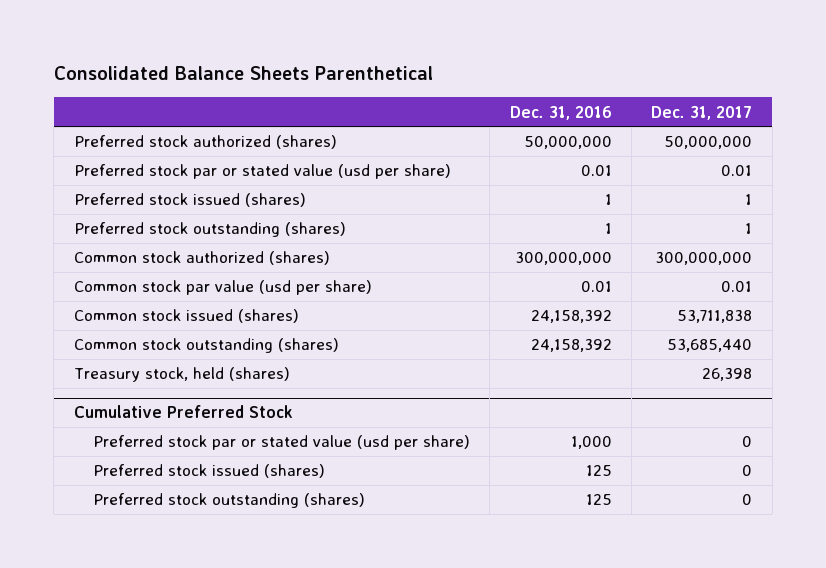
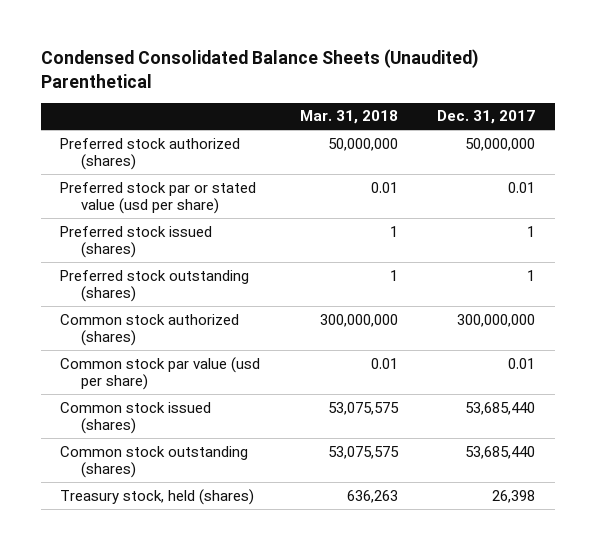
[53,66,433,81] Consolidated Balance Sheets Parenthetical -> [40,49,479,88] Condensed Consolidated Balance Sheets (Unaudited) Parenthetical
[509,105,612,120] Dec. 31, 2016 -> none
none -> [299,110,398,125] Mar. 31, 2018
[677,310,753,324] 53,711,838 -> [464,401,535,415] 53,685,440
[73,405,293,419] Cumulative Preferred Stock -> none
[92,435,470,451] Preferred stock par or stated value (usd per share) -> none
[92,464,325,479] Preferred stock issued (shares) -> none
[92,493,365,509] Preferred stock outstanding (shares) -> none

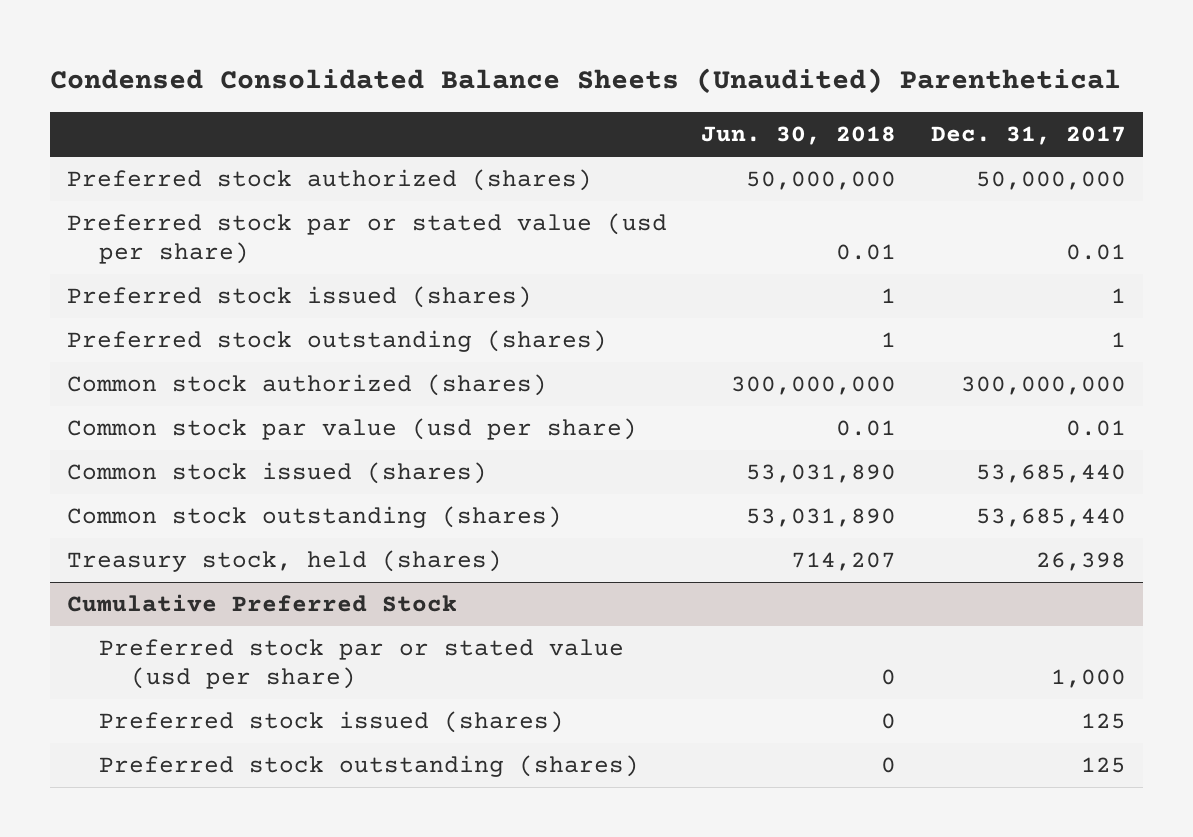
[299,110,398,125] Mar. 31, 2018 -> none
none -> [701,126,897,146] Jun. 30, 2018
none -> [66,593,457,612] Cumulative Preferred Stock
none -> [98,638,624,690] Preferred stock par or stated value (usd per share)
none -> [98,710,564,733] Preferred stock issued (shares)
none -> [98,754,639,777] Preferred stock outstanding (shares)

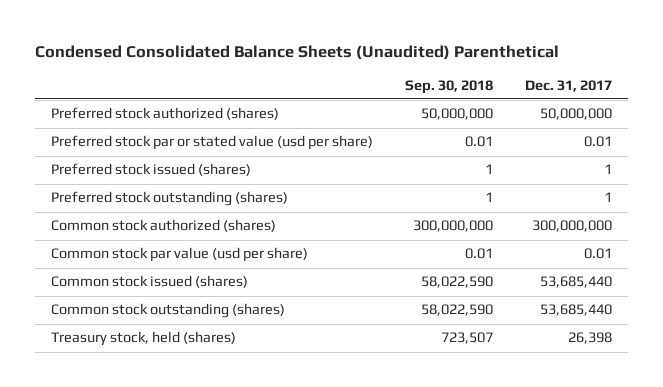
[701,126,897,146] Jun. 30, 2018 -> none
none -> [404,79,493,94] Sep. 30, 2018
[66,593,457,612] Cumulative Preferred Stock -> none
[98,638,624,690] Preferred stock par or stated value (usd per share) -> none
[98,710,564,733] Preferred stock issued (shares) -> none
[98,754,639,777] Preferred stock outstanding (shares) -> none

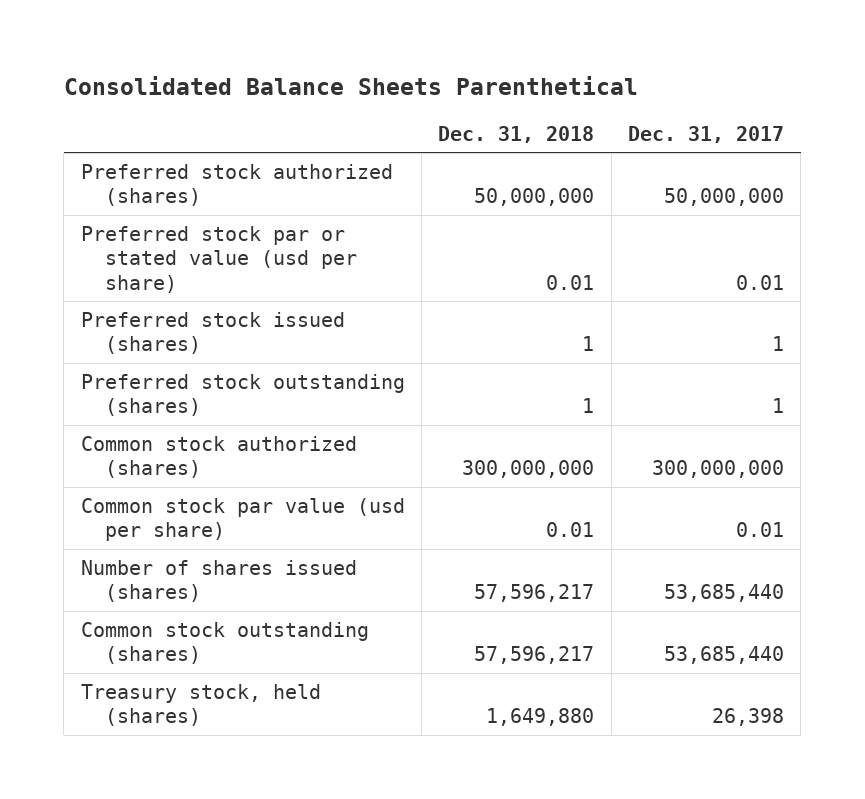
[34,44,559,60] Condensed Consolidated Balance Sheets (Unaudited) Parenthetical -> [63,75,638,95] Consolidated Balance Sheets Parenthetical
[404,79,493,94] Sep. 30, 2018 -> none
none -> [438,125,595,143] Dec. 31, 2018
[50,275,248,289] Common stock issued (shares) -> [80,559,357,603] Number of shares issued (shares)

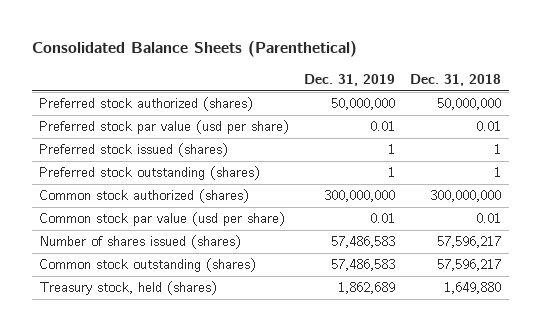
[63,75,638,95] Consolidated Balance Sheets Parenthetical -> [31,41,357,58] Consolidated Balance Sheets (Parenthetical)
[628,125,785,143] Dec. 31, 2017 -> none
none -> [304,73,396,86] Dec. 31, 2019
[80,225,357,293] Preferred stock par or stated value (usd per share) -> [39,120,290,135] Preferred stock par value (usd per share)

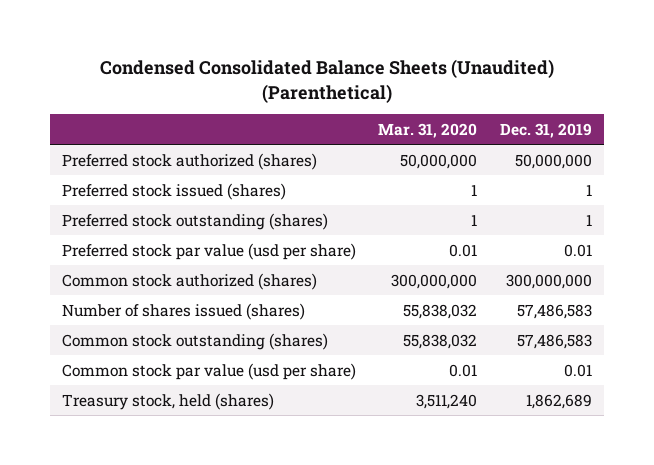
[31,41,357,58] Consolidated Balance Sheets (Parenthetical) -> [99,59,554,103] Condensed Consolidated Balance Sheets (Unaudited) (Parenthetical)
[410,73,502,86] Dec. 31, 2018 -> none
none -> [378,122,478,138] Mar. 31, 2020
[39,120,290,135] Preferred stock par value (usd per share) -> [61,242,356,260] Preferred stock par value (usd per share)
[39,212,286,227] Common stock par value (usd per share) -> [61,362,356,380] Common stock par value (usd per share)

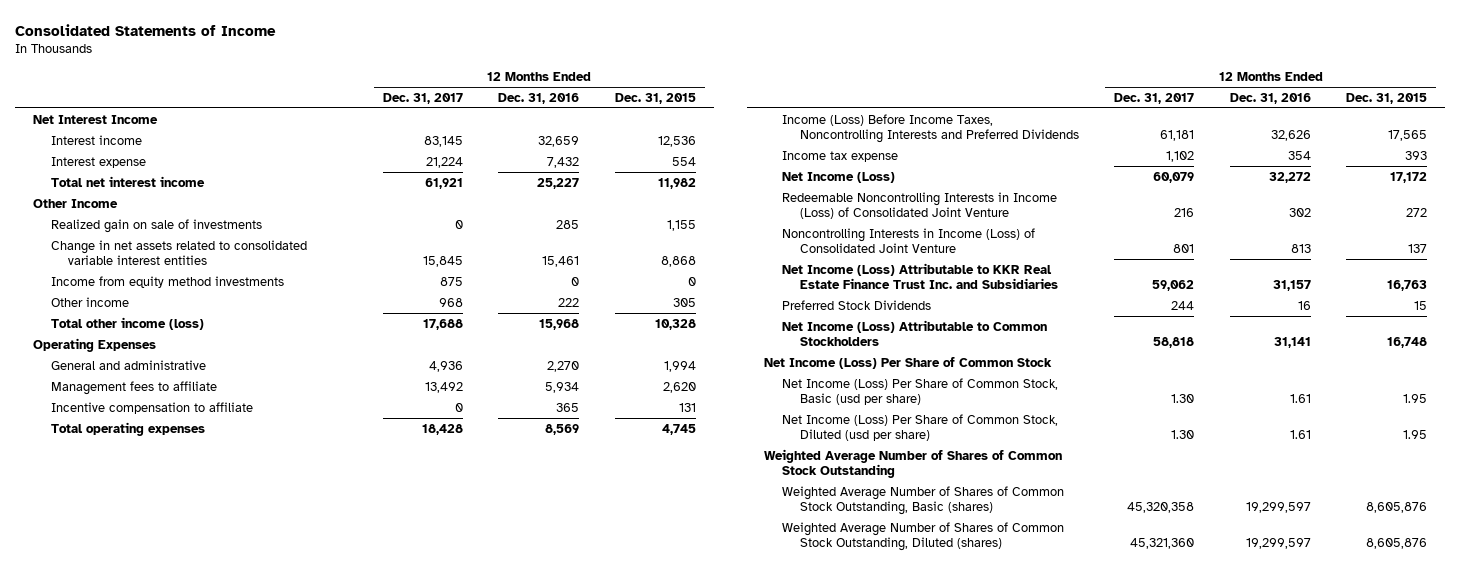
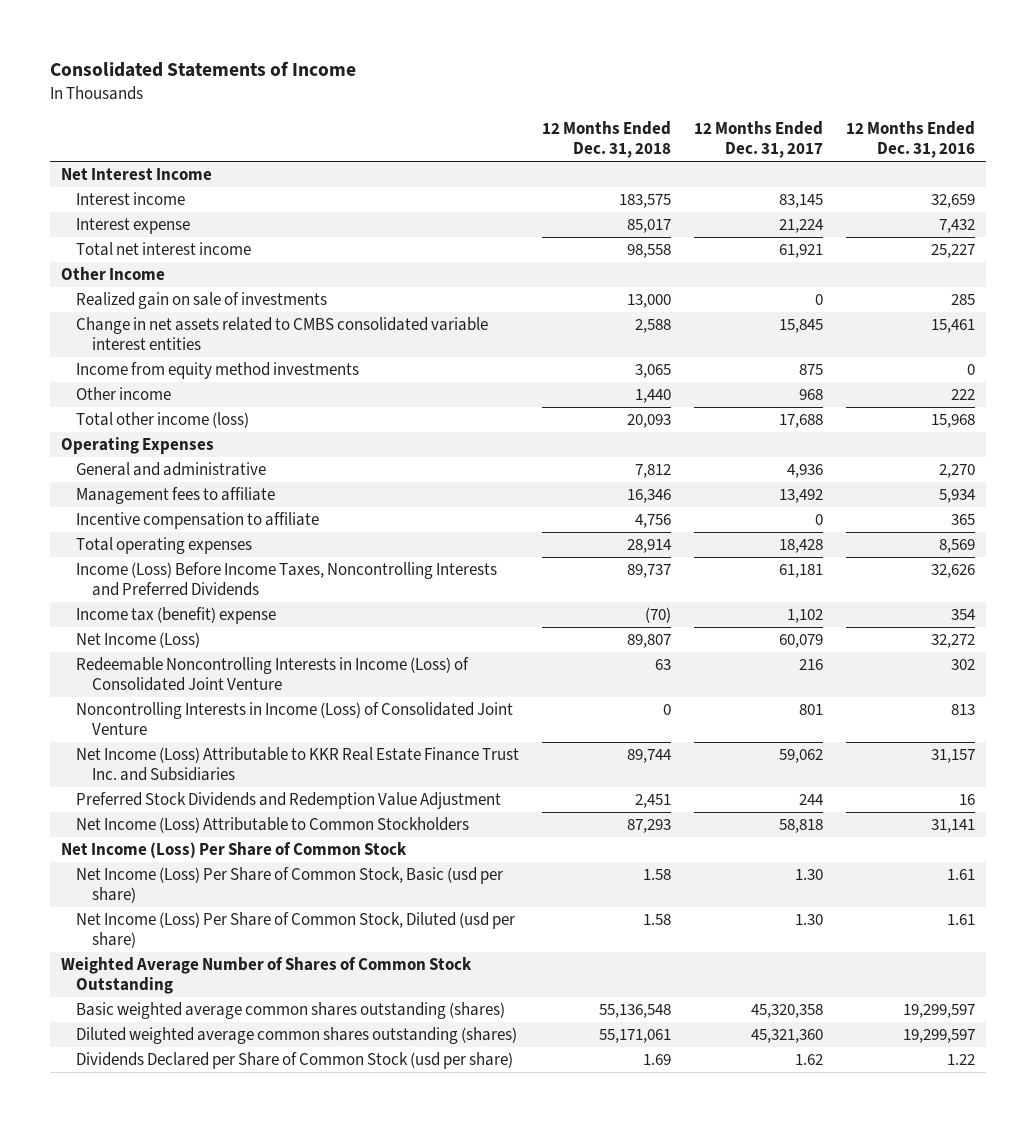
[614,92,696,104] Dec. 31, 2015 -> none
none -> [542,121,672,159] 12 Months Ended Dec. 31, 2018
[50,239,307,266] Change in net assets related to consolidated variable interest entities -> [76,317,489,351] Change in net assets related to CMBS consolidated variable interest entities
[782,150,899,162] Income tax expense -> [76,607,277,625] Income tax (benefit) expense
[782,299,932,310] Preferred Stock Dividends -> [76,792,502,810] Preferred Stock Dividends and Redemption Value Adjustment
[782,485,1065,516] Weighted Average Number of Shares of Common Stock Outstanding, Basic (shares) -> [76,1002,506,1020] Basic weighted average common shares outstanding (shares)
[782,521,1065,552] Weighted Average Number of Shares of Common Stock Outstanding, Diluted (shares) -> [76,1027,518,1045] Diluted weighted average common shares outstanding (shares)
none -> [76,1052,514,1070] Dividends Declared per Share of Common Stock (usd per share)

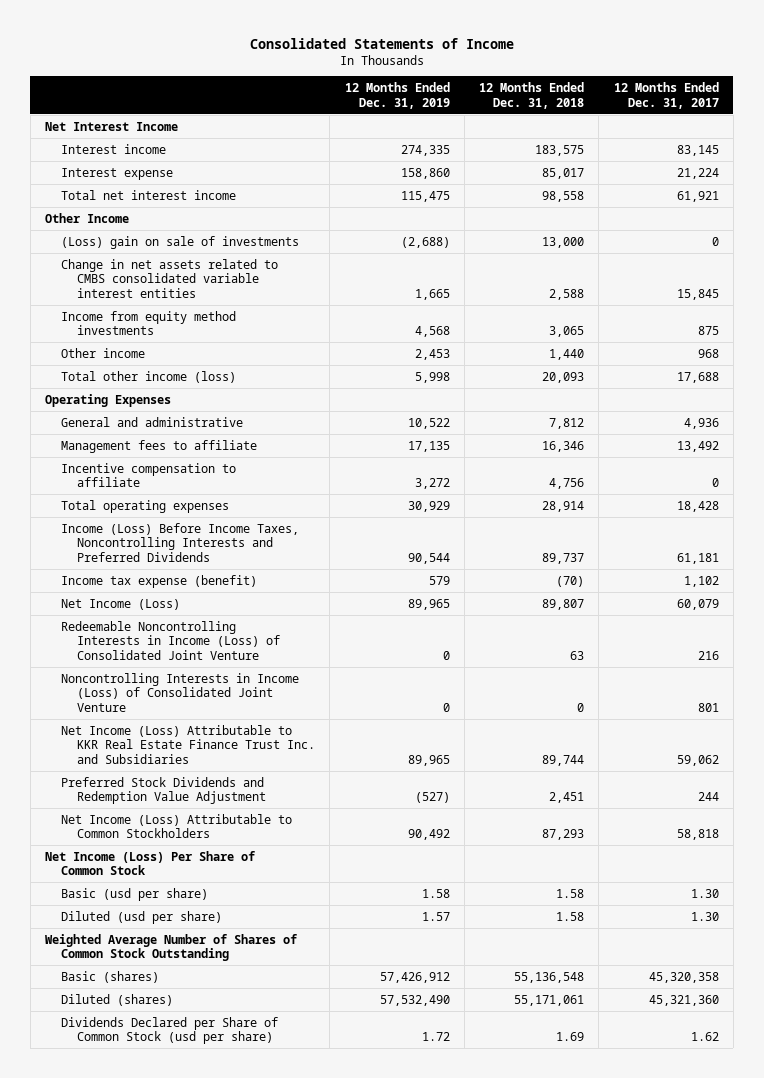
[845,121,975,159] 12 Months Ended Dec. 31, 2016 -> none
none -> [344,82,450,109] 12 Months Ended Dec. 31, 2019
[76,292,328,310] Realized gain on sale of investments -> [61,235,300,249] (Loss) gain on sale of investments
[76,607,277,625] Income tax (benefit) expense -> [61,574,258,588] Income tax expense (benefit)
[76,867,504,904] Net Income (Loss) Per Share of Common Stock, Basic (usd per share) -> [61,887,209,901] Basic (usd per share)
[76,912,516,949] Net Income (Loss) Per Share of Common Stock, Diluted (usd per share) -> [61,910,223,924] Diluted (usd per share)
[76,1002,506,1020] Basic weighted average common shares outstanding (shares) -> [61,970,160,983] Basic (shares)
[76,1027,518,1045] Diluted weighted average common shares outstanding (shares) -> [61,993,174,1006] Diluted (shares)

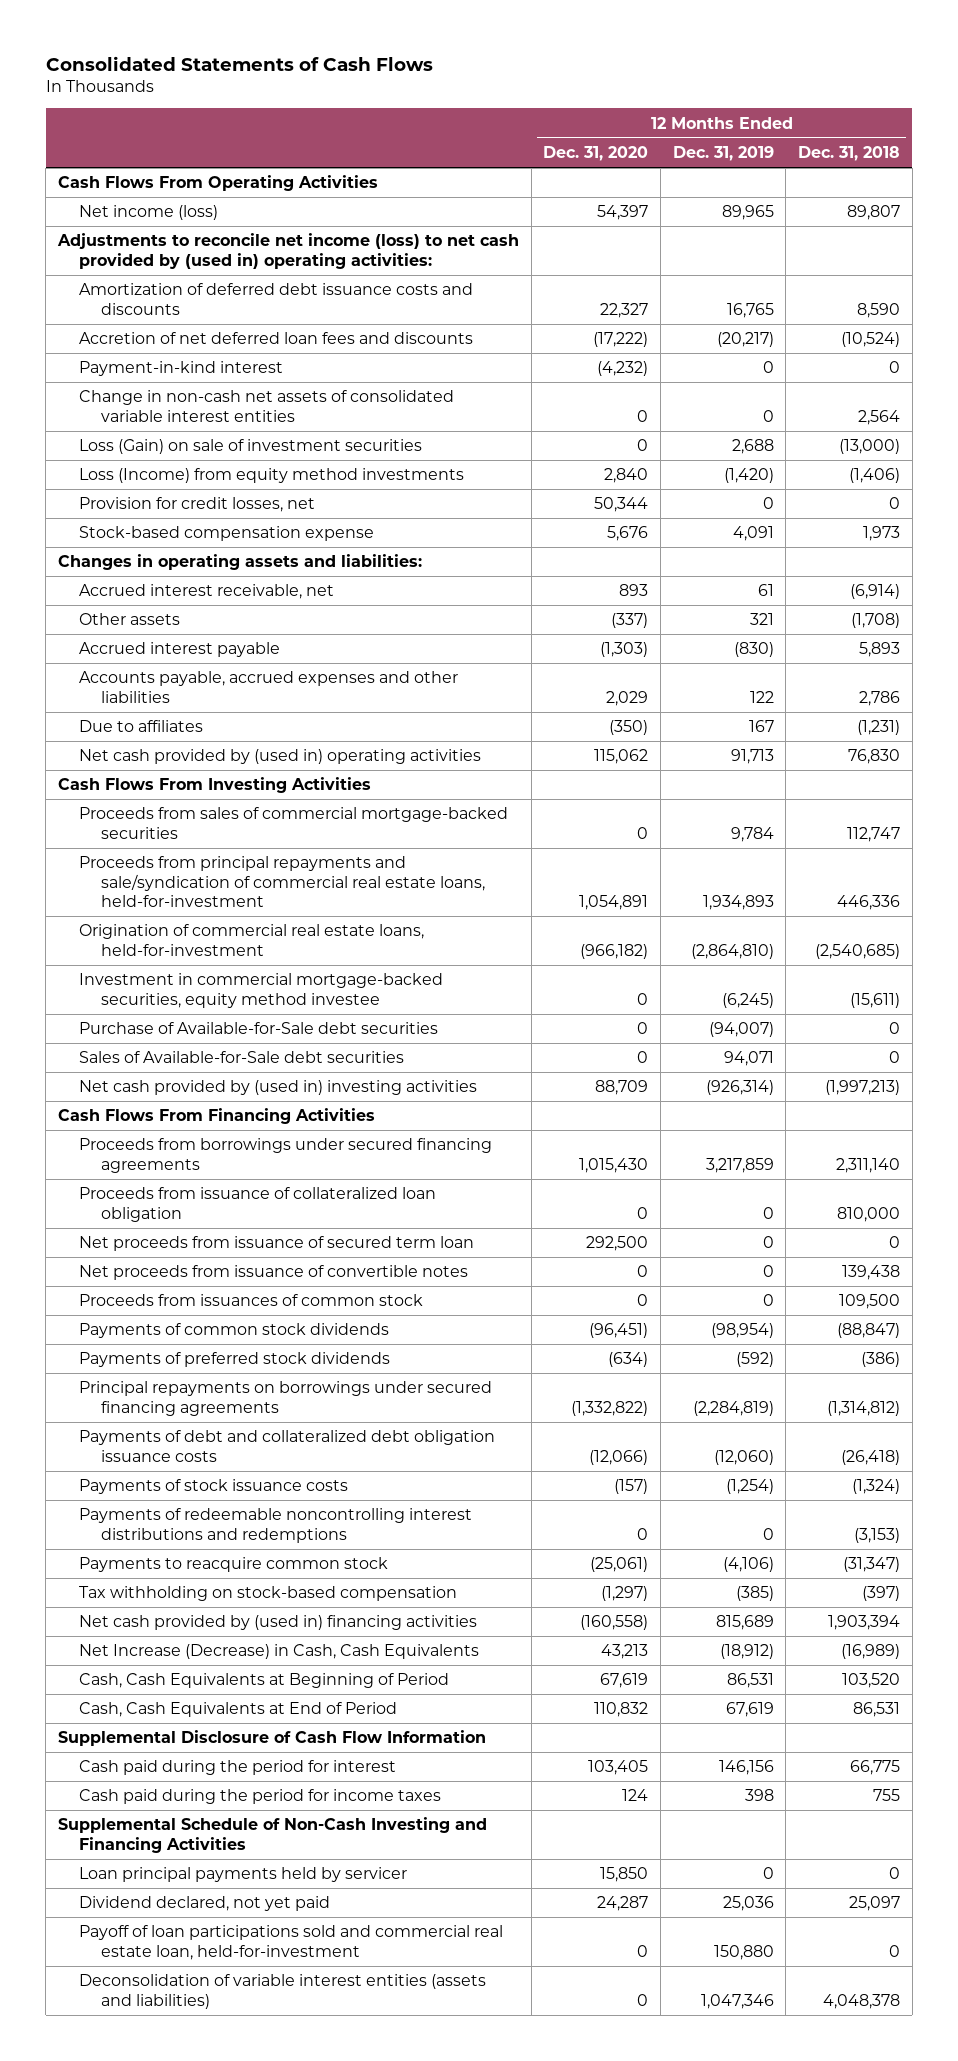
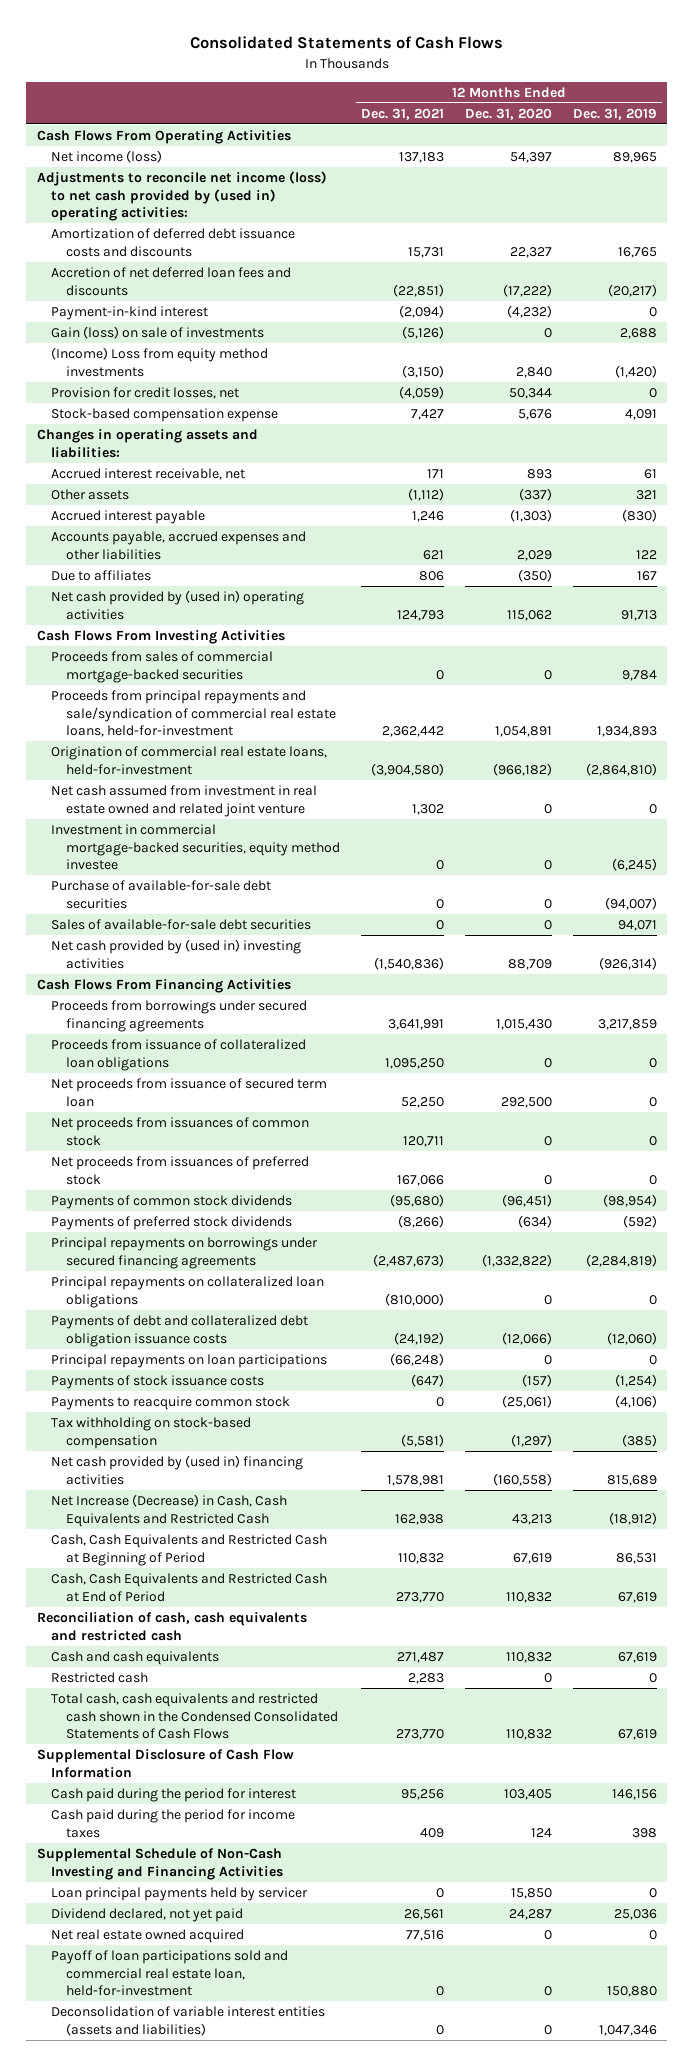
[798,146,901,162] Dec. 31, 2018 -> none
none -> [361,107,445,120] Dec. 31, 2021
[79,390,455,422] Change in non-cash net assets of consolidated variable interest entities -> none
[79,439,423,455] Loss (Gain) on sale of investment securities -> [51,325,265,339] Gain (loss) on sale of investments
[79,468,465,484] Loss (Income) from equity method investments -> [51,346,269,377] (Income) Loss from equity method investments
none -> [51,784,318,817] Net cash assumed from investment in real estate owned and related joint venture
[79,1022,439,1035] Purchase of Available-for-Sale debt securities -> [51,879,272,909] Purchase of available-for-sale debt securities
[79,1051,405,1064] Sales of Available-for-Sale debt securities -> [51,918,312,930] Sales of available-for-sale debt securities
[79,1187,437,1222] Proceeds from issuance of collateralized loan obligation -> [51,1038,307,1071] Proceeds from issuance of collateralized loan obligations
[79,1265,469,1281] Net proceeds from issuance of convertible notes -> none
[79,1294,424,1307] Proceeds from issuances of common stock -> [51,1116,310,1146] Net proceeds from issuances of common stock
none -> [51,1155,310,1185] Net proceeds from issuances of preferred stock
none -> [51,1275,325,1308] Principal repayments on collateralized loan obligations
none -> [51,1353,328,1368] Principal repayments on loan participations
[79,1508,473,1543] Payments of redeemable noncontrolling interest distributions and redemptions -> none
[79,1644,480,1660] Net Increase (Decrease) in Cash, Cash Equivalents -> [51,1493,288,1527] Net Increase (Decrease) in Cash, Cash Equivalents and Restricted Cash
[79,1673,450,1689] Cash, Cash Equivalents at Beginning of Period -> [51,1533,328,1566] Cash, Cash Equivalents and Restricted Cash at Beginning of Period
[79,1702,398,1718] Cash, Cash Equivalents at End of Period -> [51,1572,328,1602] Cash, Cash Equivalents and Restricted Cash at End of Period
none -> [36,1611,307,1641] Reconciliation of cash, cash equivalents and restricted cash
none -> [51,1650,220,1665] Cash and cash equivalents
none -> [51,1671,149,1683] Restricted cash
none -> [51,1692,339,1740] Total cash, cash equivalents and restricted cash shown in the Condensed Consolidated Statements of Cash Flows
none -> [51,1928,245,1943] Net real estate owned acquired

